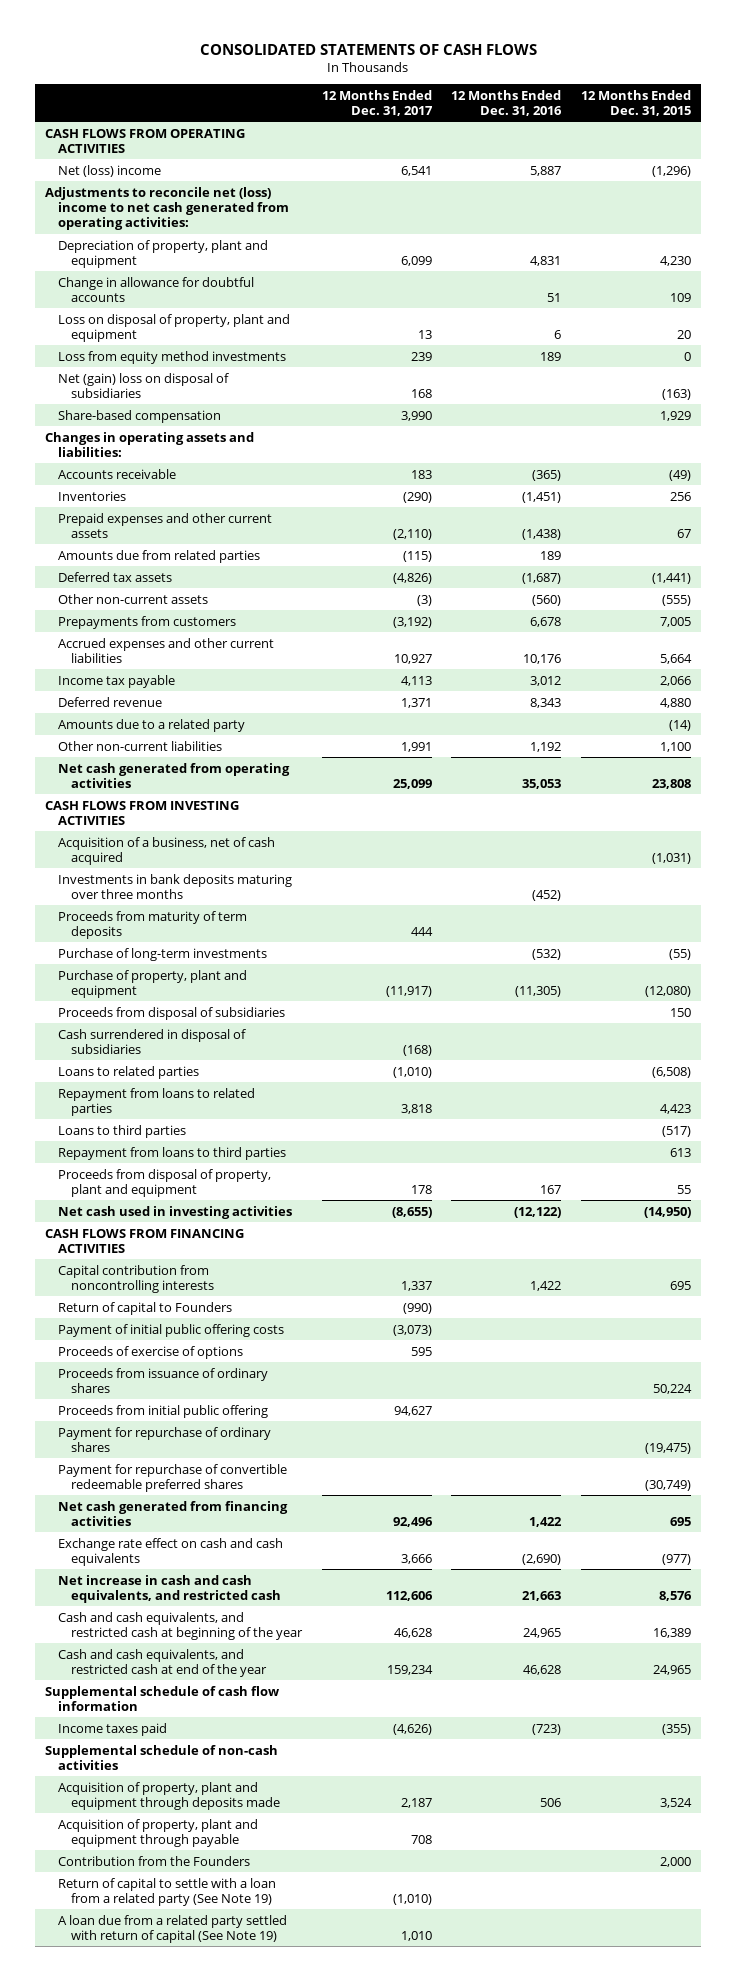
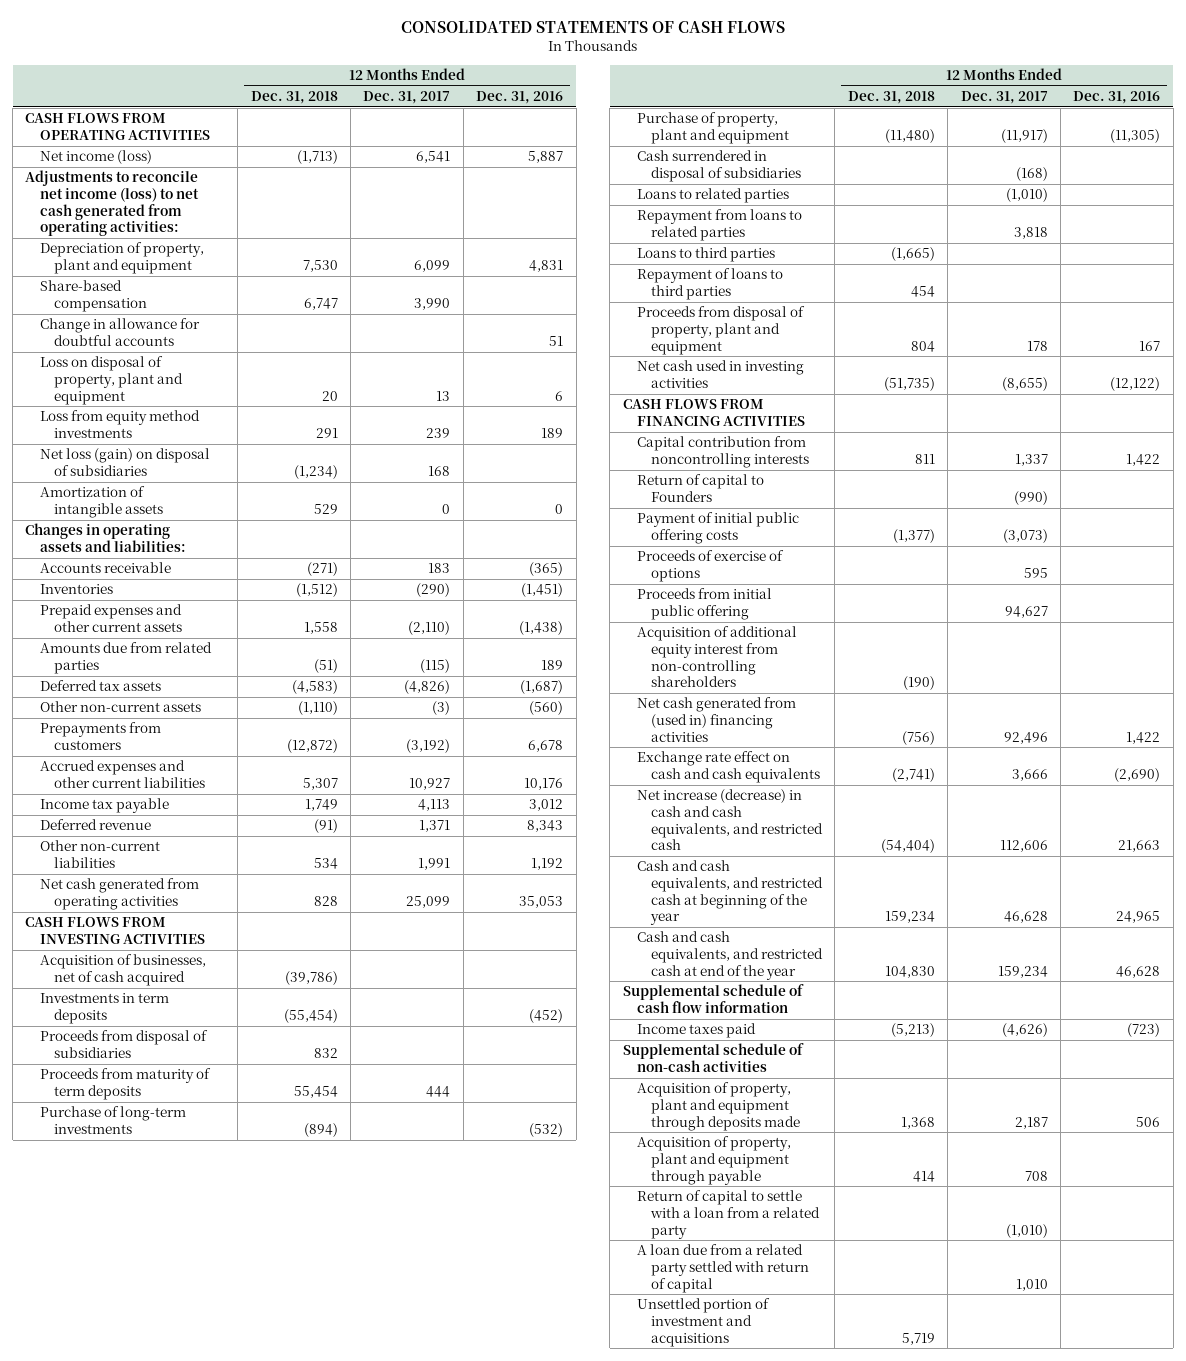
[581,89,692,116] 12 Months Ended Dec. 31, 2015 -> none
none -> [250,91,338,105] Dec. 31, 2018
[58,164,162,177] Net (loss) income -> [39,150,152,165] Net income (loss)
[45,186,290,230] Adjustments to reconcile net (loss) income to net cash generated from operating activities: -> [25,170,199,237] Adjustments to reconcile net income (loss) to net cash generated from operating activities:
[58,409,222,423] Share-based compensation -> [39,280,147,312] Share-based compensation
[58,372,230,398] Net (gain) loss on disposal of subsidiaries -> [39,448,210,476] Net loss (gain) on disposal of subsidiaries
none -> [39,486,163,518] Amortization of intangible assets
[58,718,246,732] Amounts due to a related party -> none
[58,836,276,865] Acquisition of a business, net of cash acquired -> [39,954,206,986] Acquisition of businesses, net of cash acquired
[58,873,293,899] Investments in bank deposits maturing over three months -> [39,993,169,1024] Investments in term deposits
[58,1006,286,1020] Proceeds from disposal of subsidiaries -> [39,1030,208,1058] Proceeds from disposal of subsidiaries
[58,1146,287,1160] Repayment from loans to third parties -> [636,268,783,300] Repayment of loans to third parties
[58,1367,269,1393] Proceeds from issuance of ordinary shares -> none
[58,1426,272,1452] Payment for repurchase of ordinary shares -> none
[58,1463,288,1492] Payment for repurchase of convertible redeemable preferred shares -> none
none -> [636,626,797,688] Acquisition of additional equity interest from non-controlling shareholders
[58,1500,289,1526] Net cash generated from financing activities -> [636,697,796,742] Net cash generated from (used in) financing activities
[58,1574,281,1603] Net increase in cash and cash equivalents, and restricted cash -> [636,789,823,851] Net increase (decrease) in cash and cash equivalents, and restricted cash
[58,1855,251,1866] Contribution from the Founders -> none
[58,1877,277,1906] Return of capital to settle with a loan from a related party (See Note 19) -> [636,1190,820,1239] Return of capital to settle with a loan from a related party
[58,1914,288,1943] A loan due from a related party settled with return of capital (See Note 19) -> [636,1244,809,1293] A loan due from a related party settled with return of capital
none -> [636,1298,770,1347] Unsettled portion of investment and acquisitions

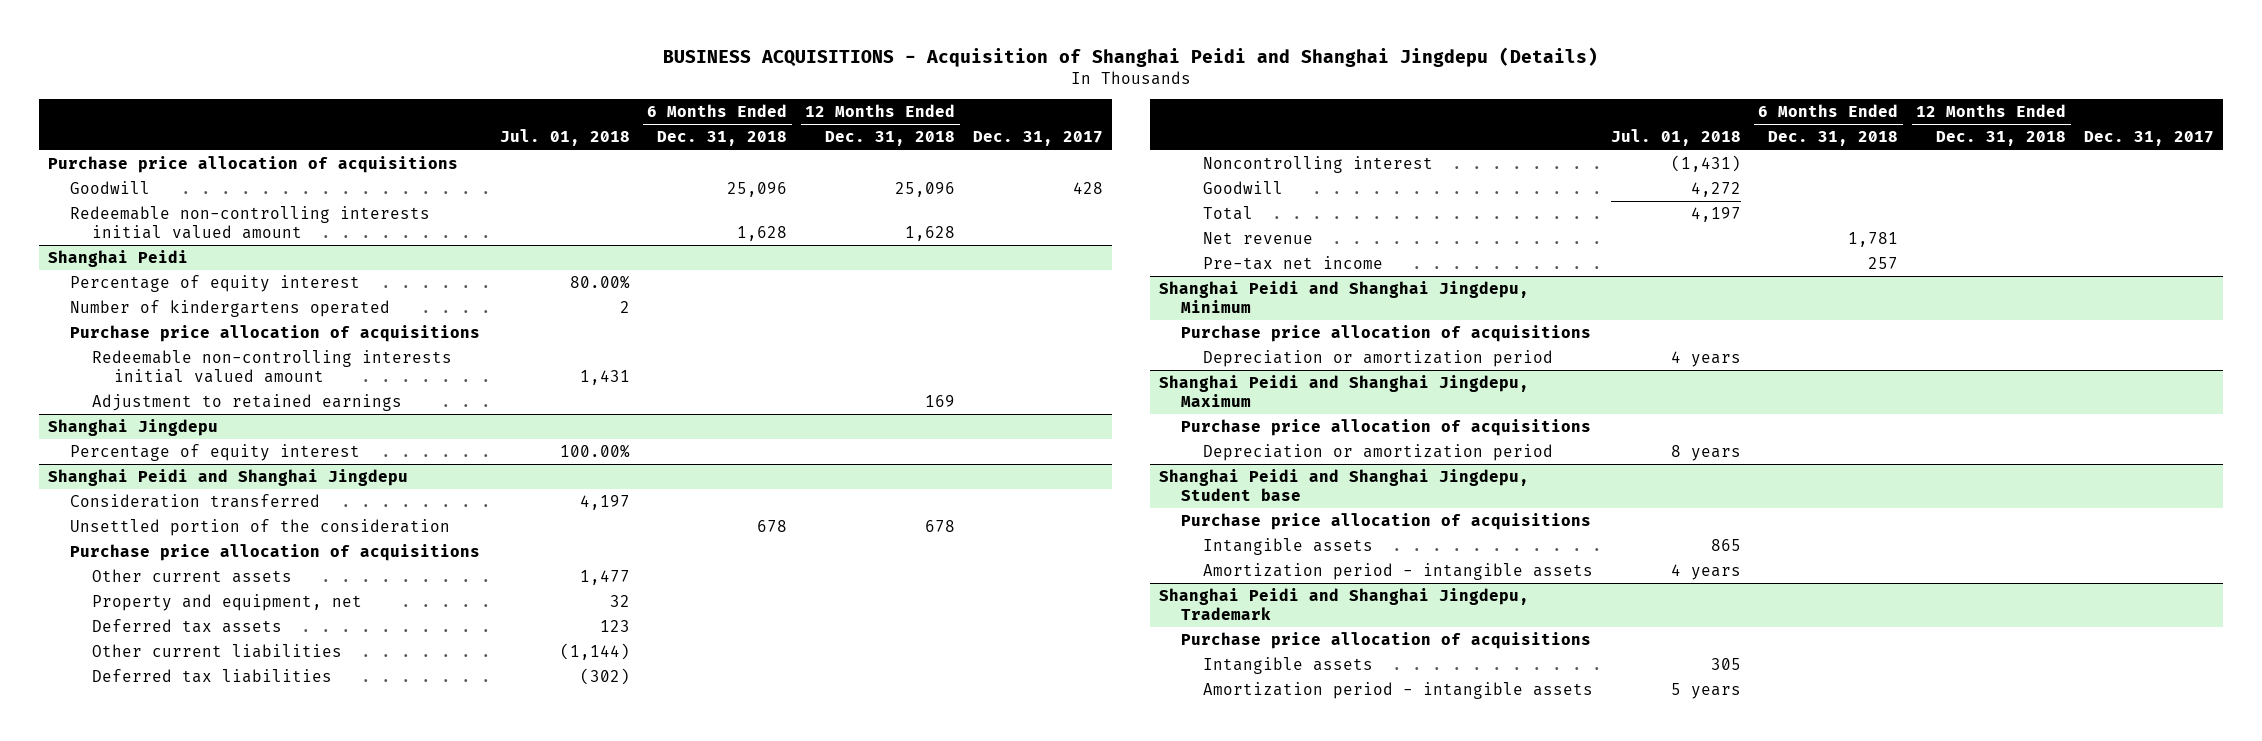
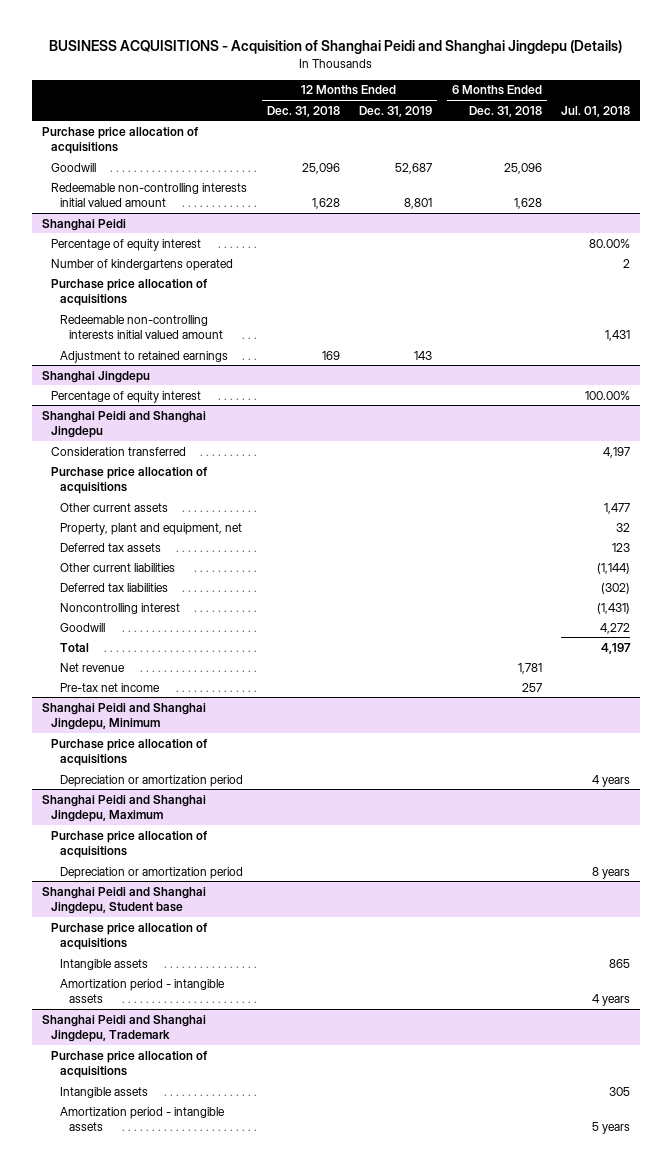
[972,131,1103,147] Dec. 31, 2017 -> none
none -> [359,105,433,117] Dec. 31, 2019
[70,518,451,536] Unsettled portion of the consideration -> none
[91,593,362,611] Property and equipment, net -> [60,522,243,535] Property, plant and equipment, net

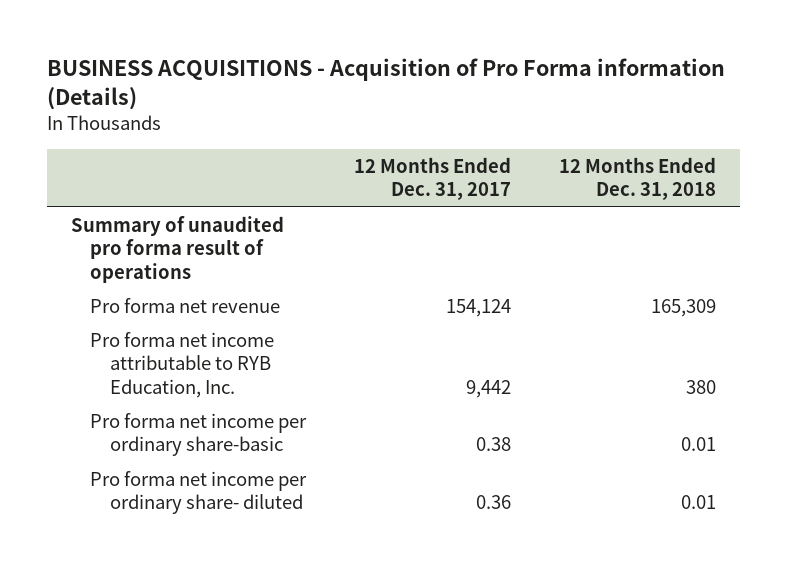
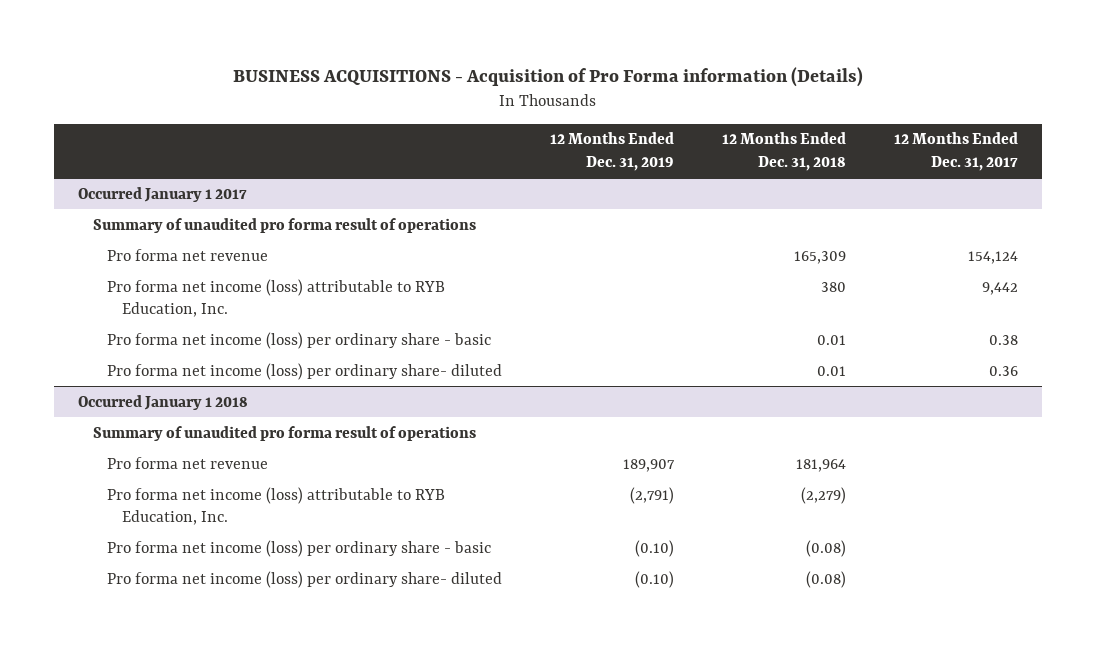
none -> [550,132,675,171] 12 Months Ended Dec. 31, 2019
none -> [78,186,248,202] Occurred January 1 2017
[90,332,275,398] Pro forma net income attributable to RYB Education, Inc. -> [107,278,446,317] Pro forma net income (loss) attributable to RYB Education, Inc.
[90,413,308,457] Pro forma net income per ordinary share-basic -> [107,331,492,349] Pro forma net income (loss) per ordinary share - basic
[90,471,308,515] Pro forma net income per ordinary share- diluted -> [107,362,503,380] Pro forma net income (loss) per ordinary share- diluted
none -> [78,394,249,410] Occurred January 1 2018
none -> [92,425,476,441] Summary of unaudited pro forma result of operations
none -> [107,456,269,469] Pro forma net revenue
none -> [107,486,446,525] Pro forma net income (loss) attributable to RYB Education, Inc.
none -> [107,539,492,557] Pro forma net income (loss) per ordinary share - basic
none -> [107,570,503,588] Pro forma net income (loss) per ordinary share- diluted

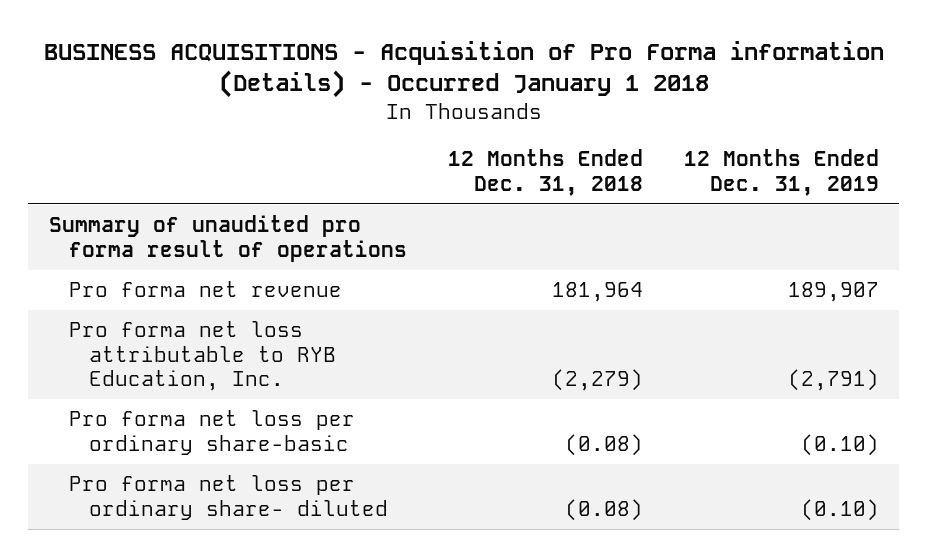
[233,66,864,87] BUSINESS ACQUISITIONS - Acquisition of Pro Forma information (Details) -> [43,40,884,99] BUSINESS ACQUISITIONS - Acquisition of Pro Forma information (Details) - Occurred January 1 2018
[894,132,1019,171] 12 Months Ended Dec. 31, 2017 -> none
[78,186,248,202] Occurred January 1 2017 -> none
[107,248,269,261] Pro forma net revenue -> none
[107,278,446,317] Pro forma net income (loss) attributable to RYB Education, Inc. -> none
[107,331,492,349] Pro forma net income (loss) per ordinary share - basic -> none
[107,362,503,380] Pro forma net income (loss) per ordinary share- diluted -> none
[78,394,249,410] Occurred January 1 2018 -> none
[92,425,476,441] Summary of unaudited pro forma result of operations -> none
[107,486,446,525] Pro forma net income (loss) attributable to RYB Education, Inc. -> [68,321,336,392] Pro forma net loss attributable to RYB Education, Inc.
[107,539,492,557] Pro forma net income (loss) per ordinary share - basic -> [68,410,355,455] Pro forma net loss per ordinary share-basic
[107,570,503,588] Pro forma net income (loss) per ordinary share- diluted -> [68,475,388,520] Pro forma net loss per ordinary share- diluted

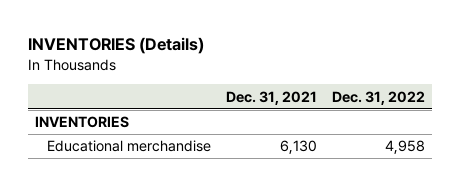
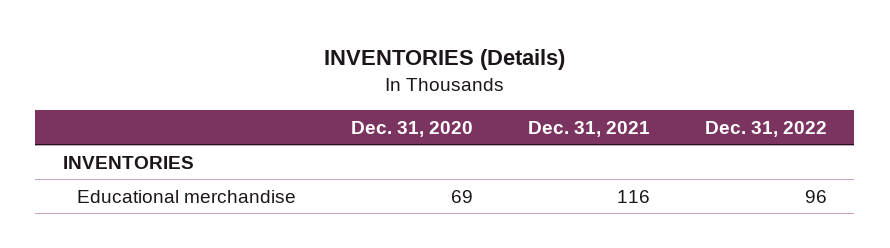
none -> [351,120,474,137] Dec. 31, 2020
[279,140,317,155] 6,130 -> [616,189,650,203] 116
[384,140,425,155] 4,958 -> [804,189,827,203] 96

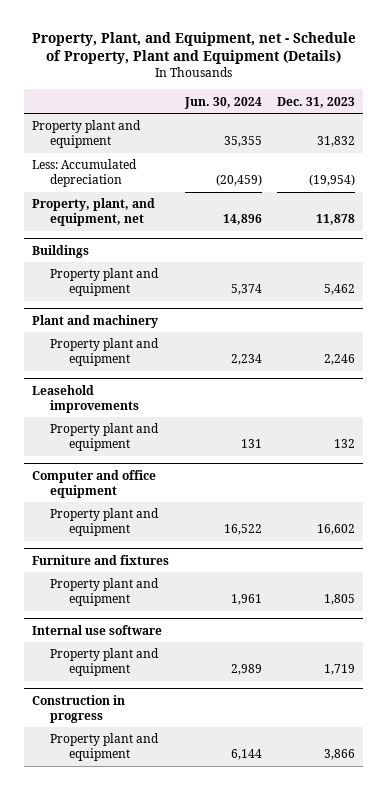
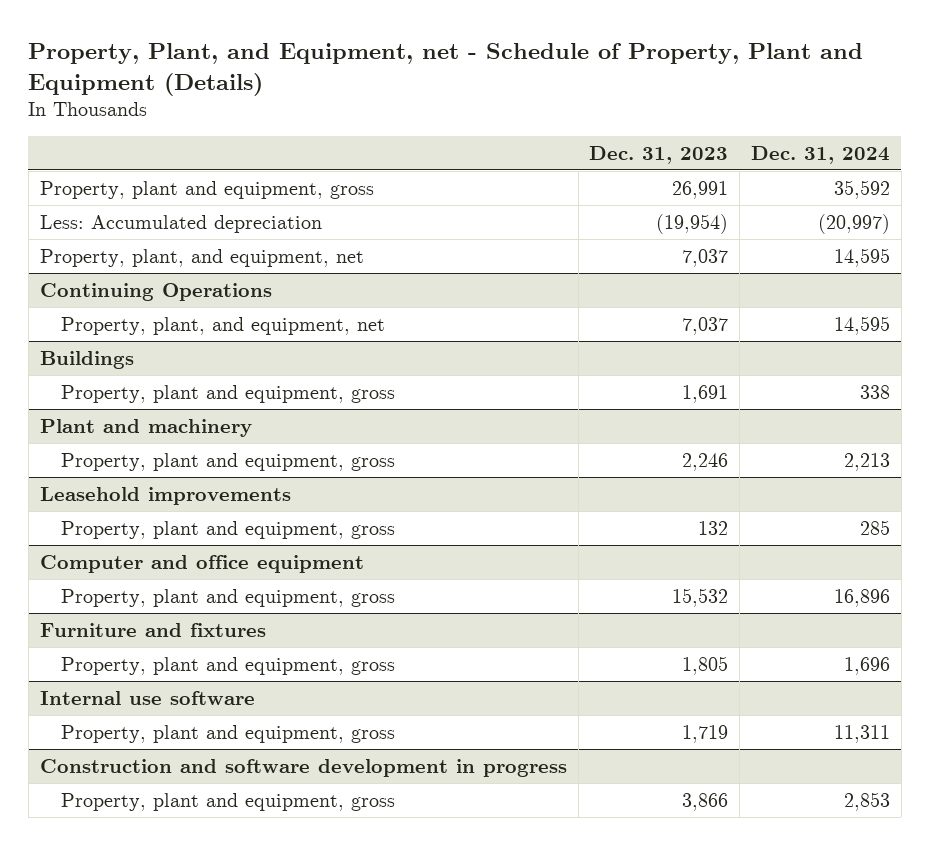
[183,96,262,109] Jun. 30, 2024 -> none
none -> [751,145,891,164] Dec. 31, 2024
[32,120,142,149] Property plant and equipment -> [39,180,374,199] Property, plant and equipment, gross
[317,136,356,148] 31,832 -> [672,180,729,199] 26,991
[316,214,356,226] 11,878 -> [682,248,729,267] 7,037
none -> [39,282,272,301] Continuing Operations
none -> [61,316,386,335] Property, plant, and equipment, net
[50,268,160,297] Property plant and equipment -> [61,384,396,403] Property, plant and equipment, gross
[324,284,356,296] 5,462 -> [682,384,729,403] 1,691
[50,338,160,367] Property plant and equipment -> [61,452,396,471] Property, plant and equipment, gross
[50,423,160,452] Property plant and equipment -> [61,520,396,539] Property, plant and equipment, gross
[50,508,160,537] Property plant and equipment -> [61,588,396,607] Property, plant and equipment, gross
[317,524,356,536] 16,602 -> [672,587,729,607] 15,532
[50,578,160,607] Property plant and equipment -> [61,656,396,675] Property, plant and equipment, gross
[50,648,160,677] Property plant and equipment -> [61,724,396,743] Property, plant and equipment, gross
[32,694,126,723] Construction in progress -> [39,758,567,777] Construction and software development in progress
[50,733,160,762] Property plant and equipment -> [61,792,396,811] Property, plant and equipment, gross

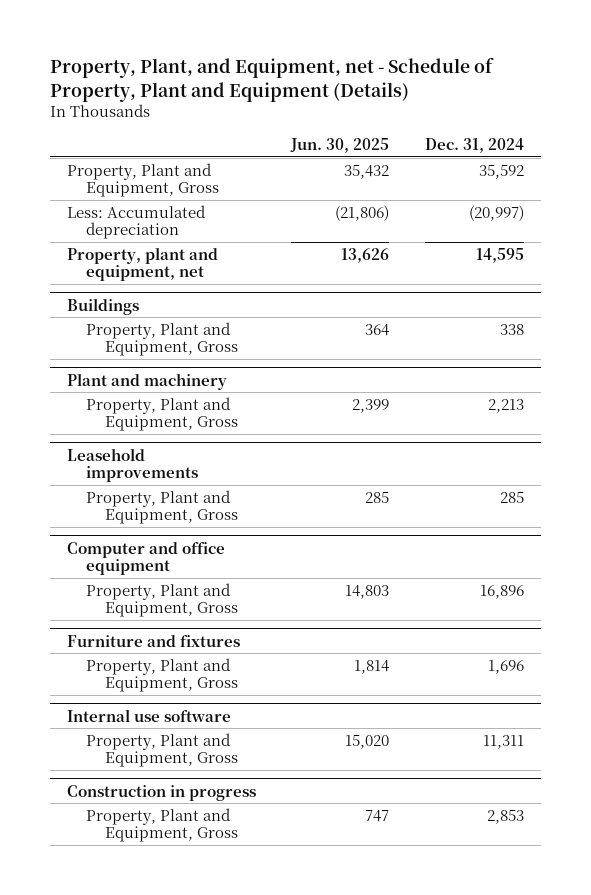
[589,145,729,164] Dec. 31, 2023 -> none
none -> [290,138,390,154] Jun. 30, 2025
[39,180,374,199] Property, plant and equipment, gross -> [67,162,219,198] Property, Plant and Equipment, Gross
[39,282,272,301] Continuing Operations -> none
[61,316,386,335] Property, plant, and equipment, net -> none
[39,248,364,267] Property, plant, and equipment, net -> [67,246,219,282] Property, plant and equipment, net
[61,384,396,403] Property, plant and equipment, gross -> [85,321,238,357] Property, Plant and Equipment, Gross
[61,452,396,471] Property, plant and equipment, gross -> [85,396,238,432] Property, Plant and Equipment, Gross
[61,520,396,539] Property, plant and equipment, gross -> [85,489,238,525] Property, Plant and Equipment, Gross
[61,588,396,607] Property, plant and equipment, gross -> [85,582,238,618] Property, Plant and Equipment, Gross
[61,656,396,675] Property, plant and equipment, gross -> [85,657,238,693] Property, Plant and Equipment, Gross
[61,724,396,743] Property, plant and equipment, gross -> [85,732,238,768] Property, Plant and Equipment, Gross
[39,758,567,777] Construction and software development in progress -> [67,784,257,801] Construction in progress
[61,792,396,811] Property, plant and equipment, gross -> [85,807,238,843] Property, Plant and Equipment, Gross

